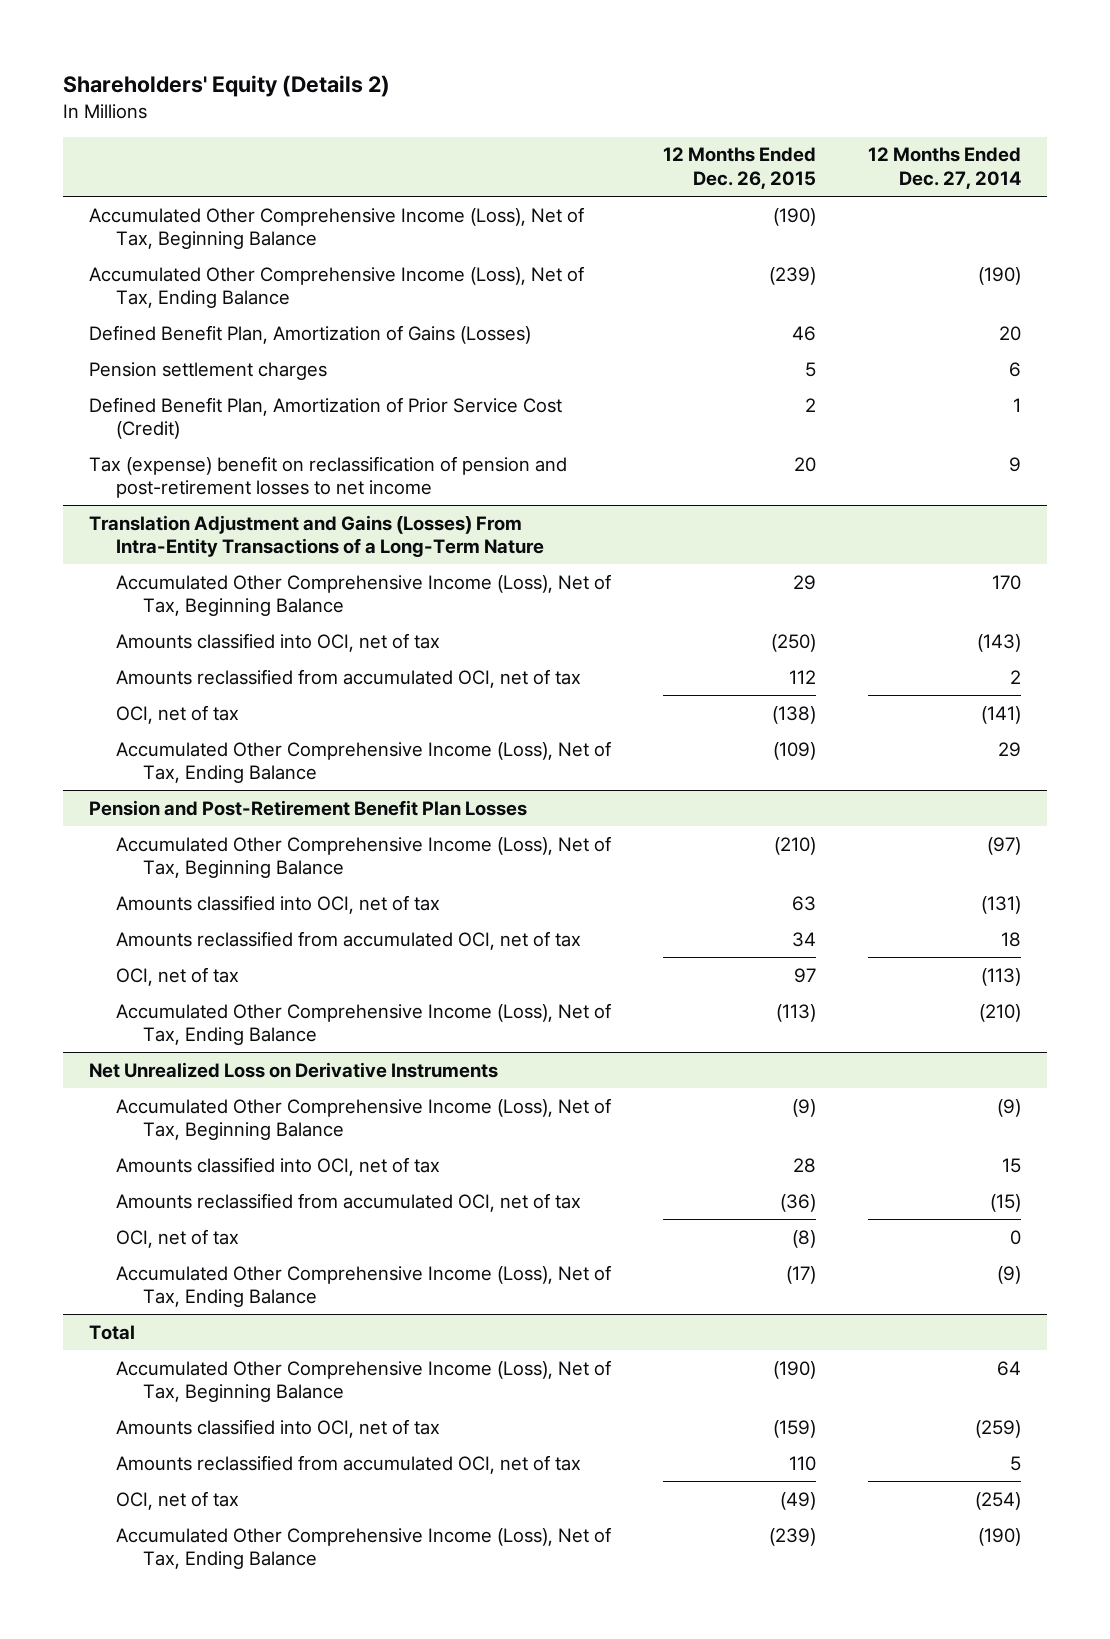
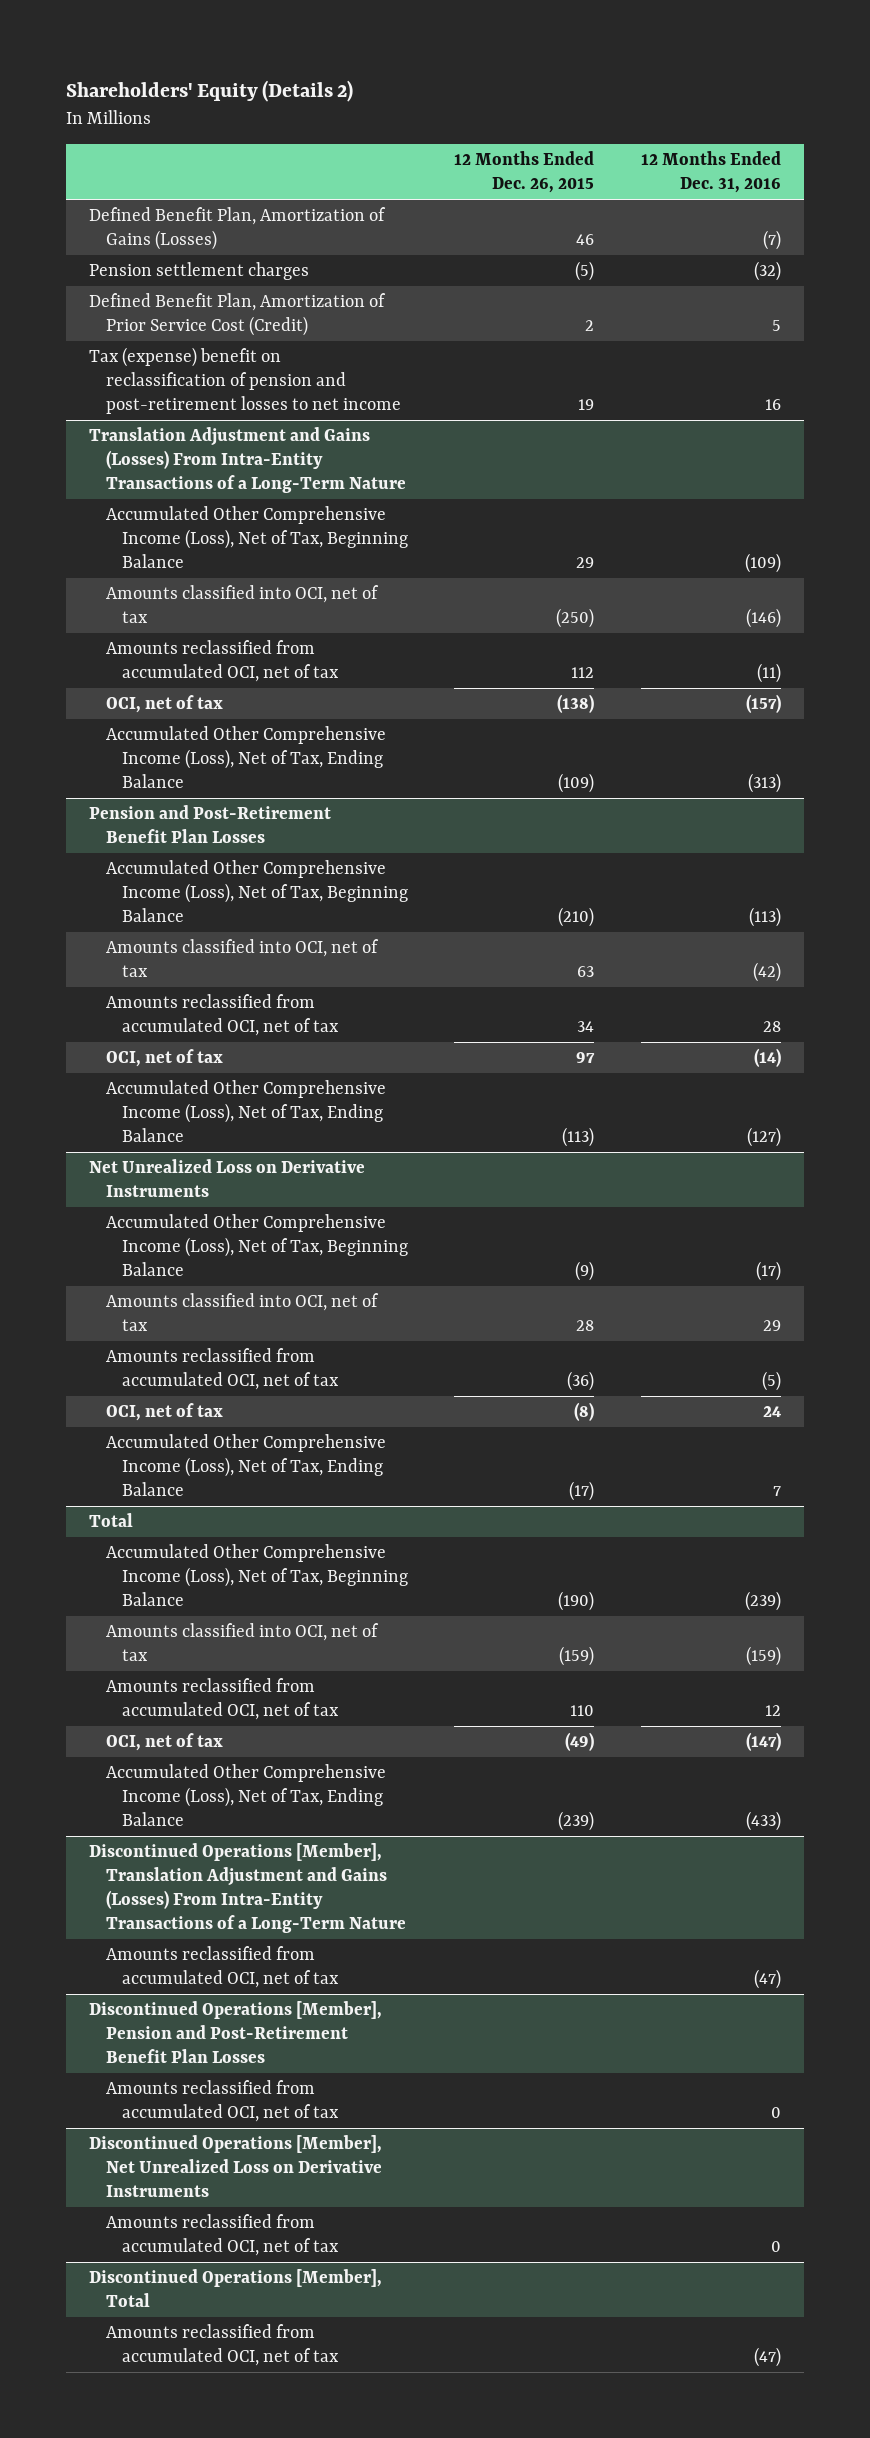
[867,147,1021,190] 12 Months Ended Dec. 27, 2014 -> none
none -> [640,151,781,194] 12 Months Ended Dec. 31, 2016
[88,206,584,250] Accumulated Other Comprehensive Income (Loss), Net of Tax, Beginning Balance -> none
[88,265,584,309] Accumulated Other Comprehensive Income (Loss), Net of Tax, Ending Balance -> none
[804,361,816,377] 5 -> [575,261,595,282] (5)
[793,456,816,472] 20 -> [578,399,595,411] 19
none -> [89,1843,406,1934] Discontinued Operations [Member], Translation Adjustment and Gains (Losses) From Intra-Entity Transactions of a Long-Term Nature
none -> [105,1946,340,1989] Amounts reclassified from accumulated OCI, net of tax
none -> [89,2001,383,2064] Discontinued Operations [Member], Pension and Post-Retirement Benefit Plan Losses
none -> [105,2080,340,2123] Amounts reclassified from accumulated OCI, net of tax
none -> [89,2135,383,2198] Discontinued Operations [Member], Net Unrealized Loss on Derivative Instruments
none -> [105,2214,340,2257] Amounts reclassified from accumulated OCI, net of tax
none -> [89,2269,383,2308] Discontinued Operations [Member], Total
none -> [105,2324,340,2367] Amounts reclassified from accumulated OCI, net of tax

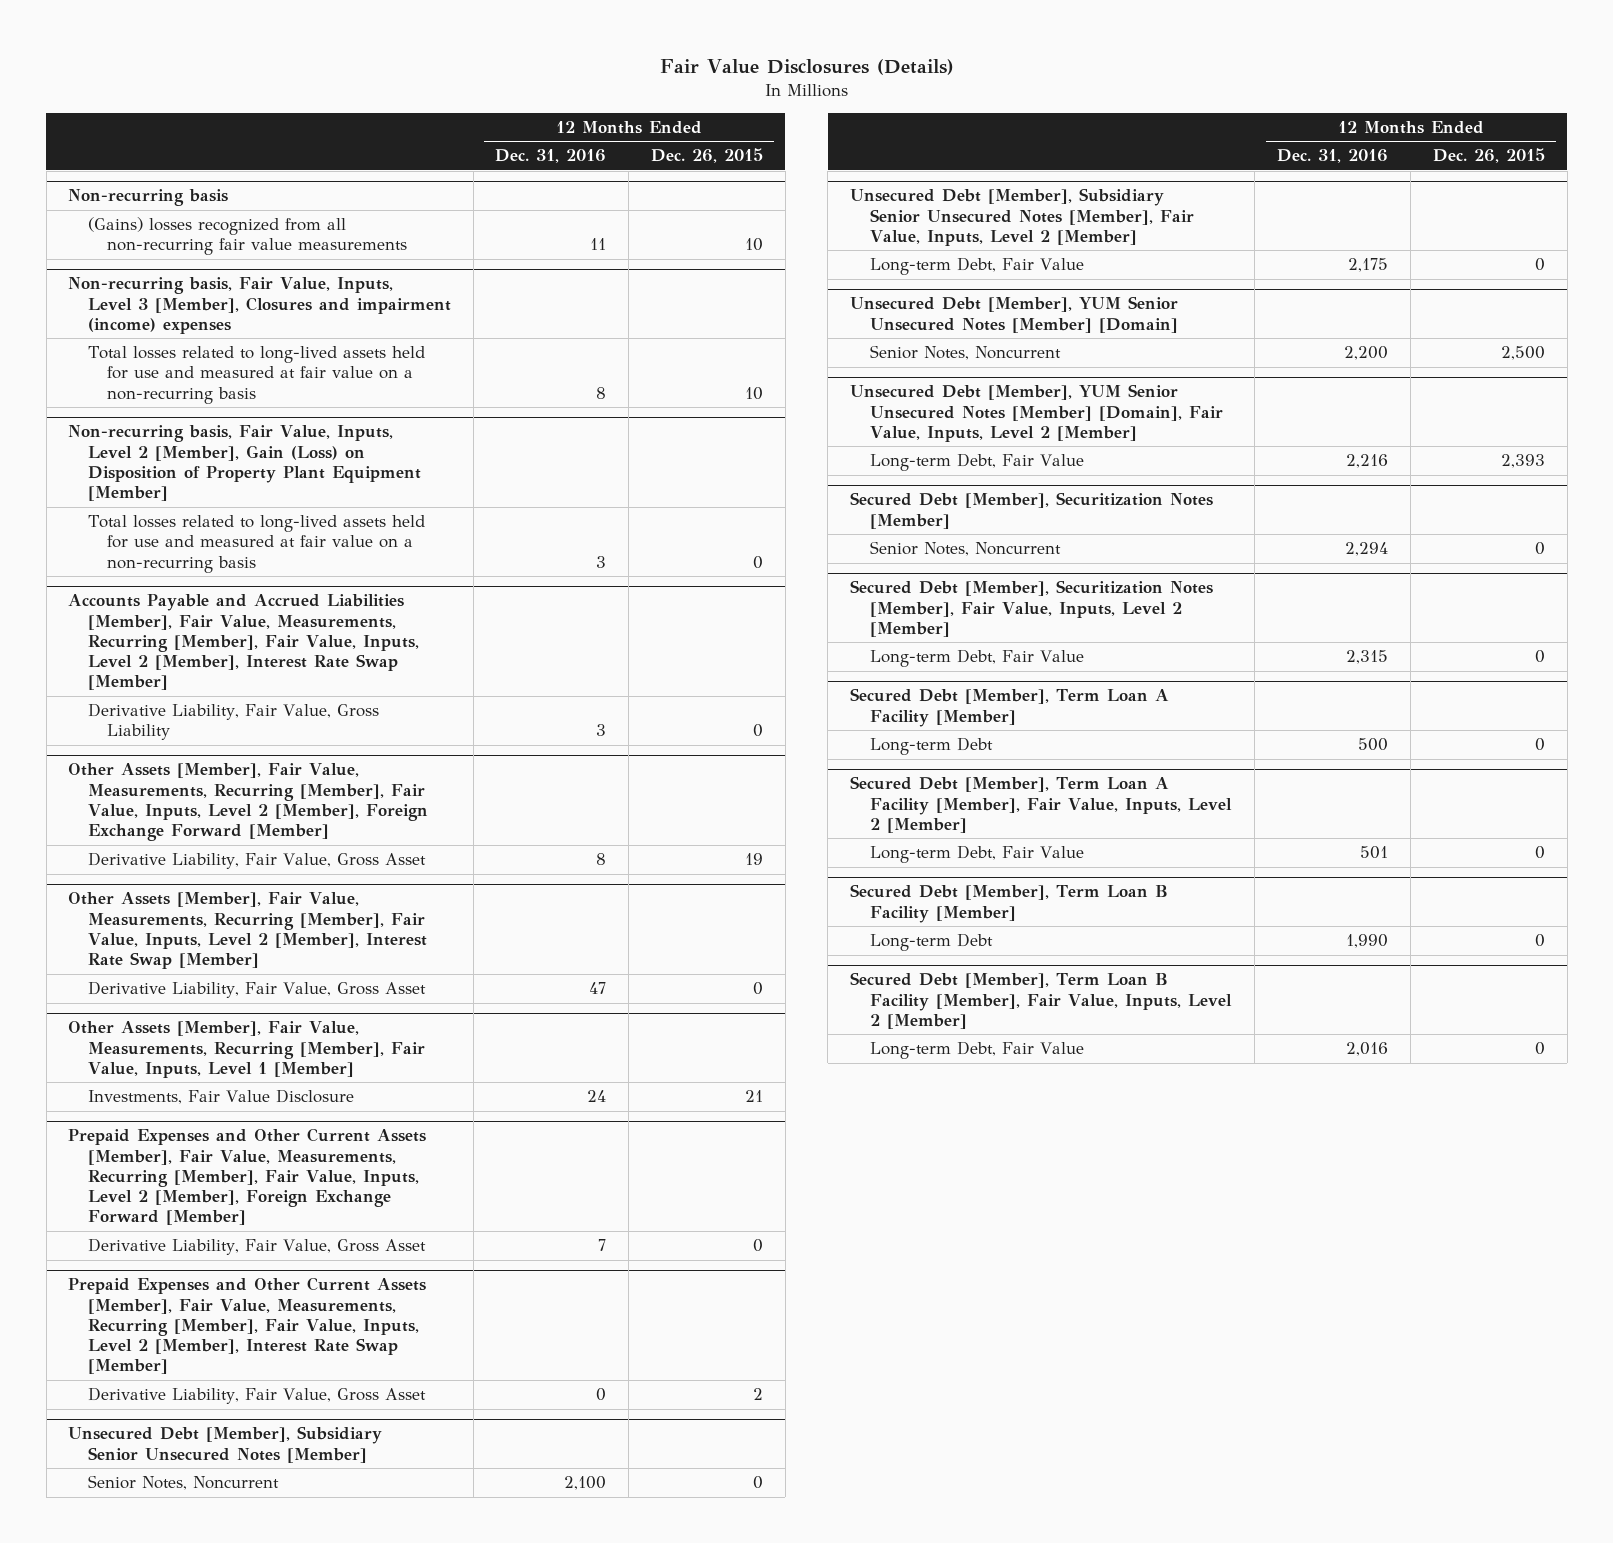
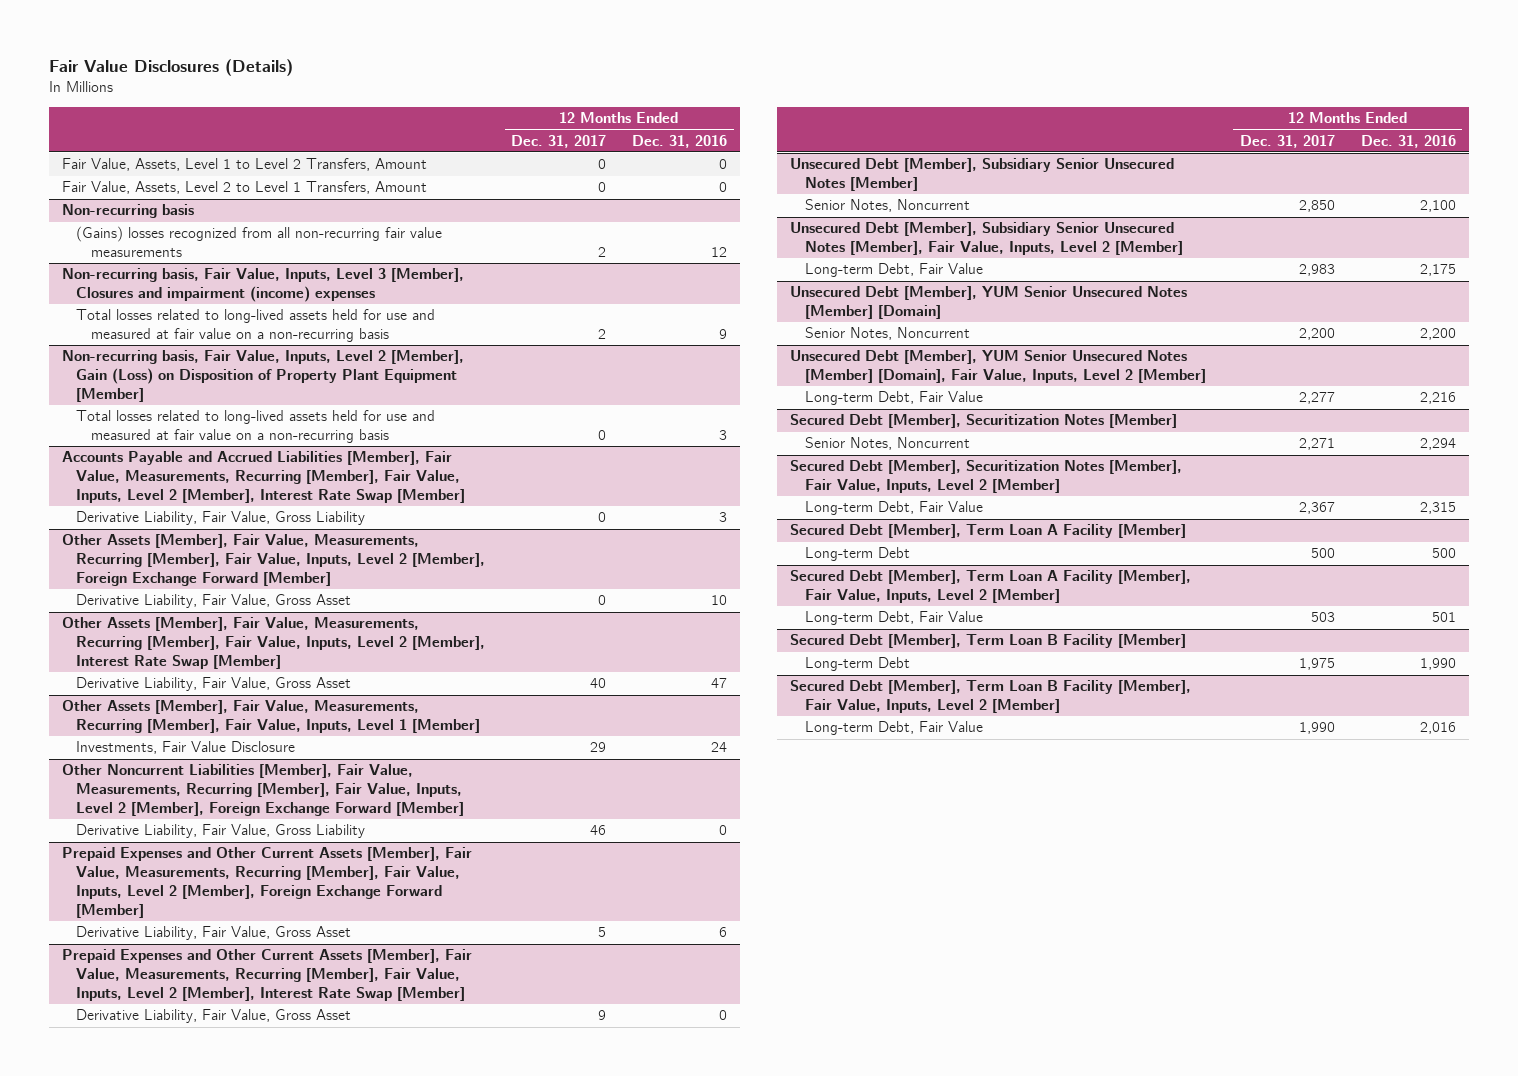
[650,148,763,164] Dec. 26, 2015 -> none
none -> [511,134,607,148] Dec. 31, 2017
none -> [61,158,427,172] Fair Value, Assets, Level 1 to Level 2 Transfers, Amount
none -> [61,181,427,195] Fair Value, Assets, Level 2 to Level 1 Transfers, Amount
[590,238,607,251] 11 -> [711,247,728,258] 12
[596,386,607,399] 8 -> [719,329,728,340] 9
[596,853,607,866] 8 -> [711,595,728,606] 10
none -> [61,764,465,817] Other Noncurrent Liabilities [Member], Fair Value, Measurements, Recurring [Member], Fair Value, Inputs, Level 2 [Member], Foreign Exchange Forward [Member]
none -> [76,824,366,839] Derivative Liability, Fair Value, Gross Liability
[598,1239,607,1252] 7 -> [719,927,728,938] 6

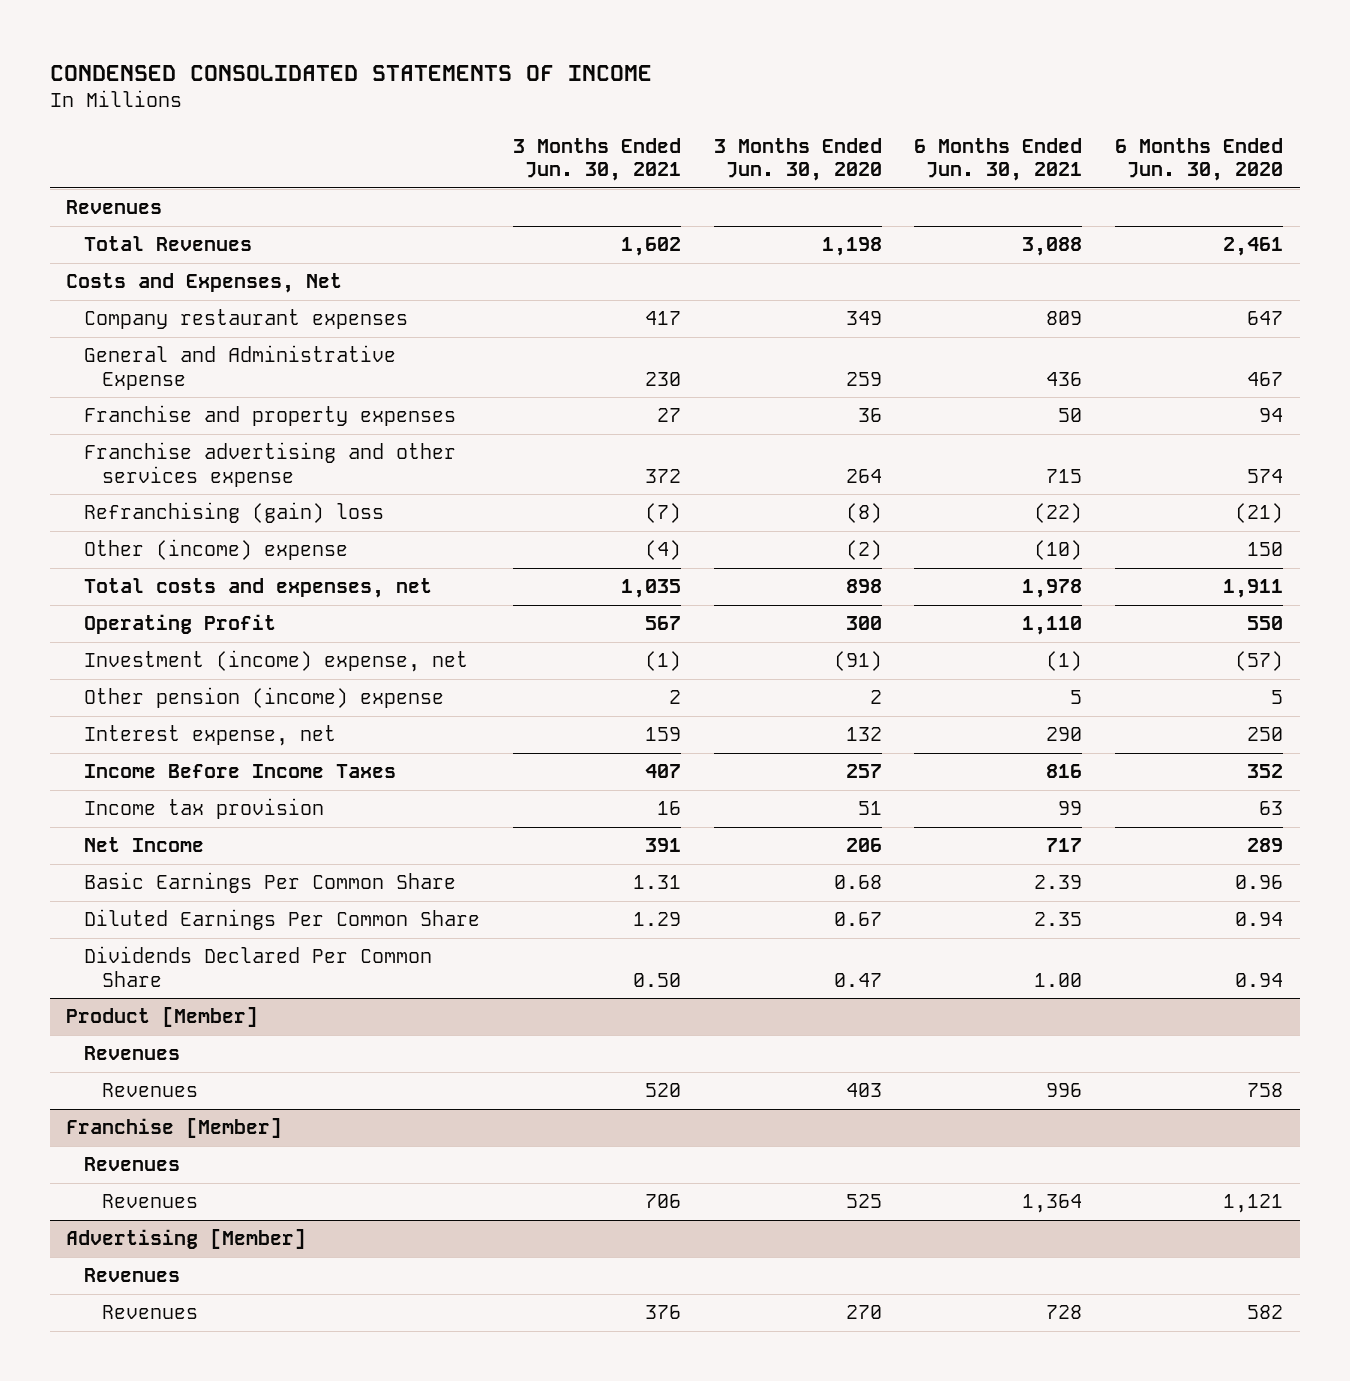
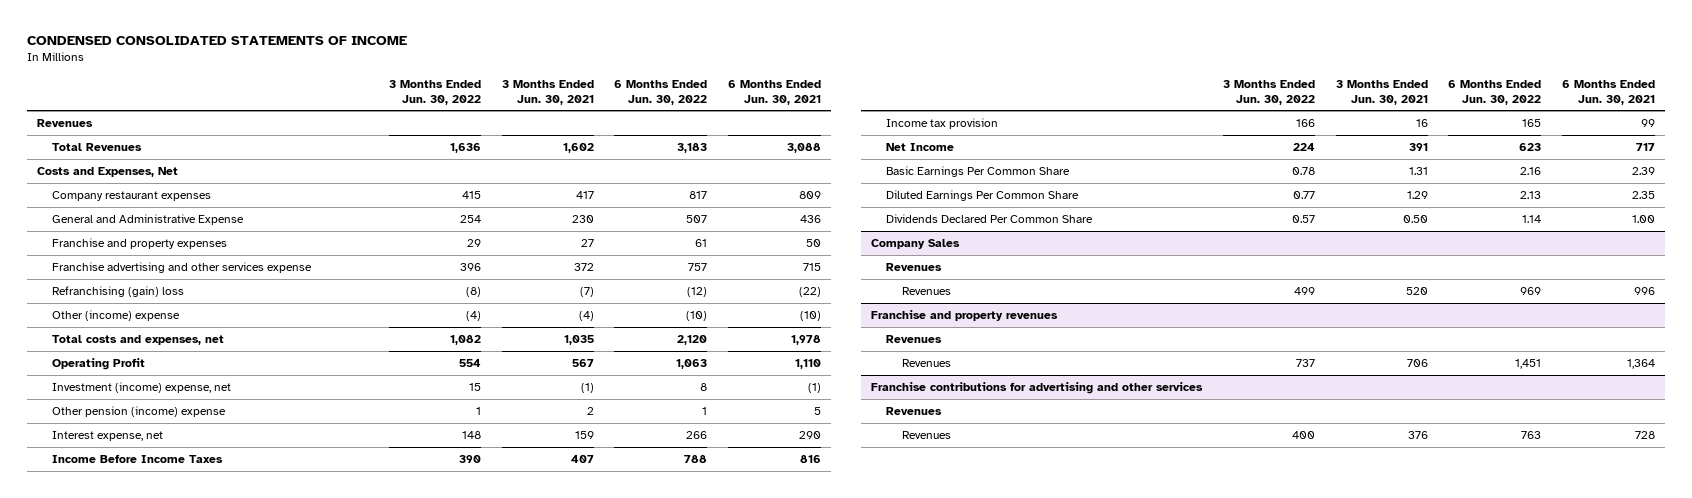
[713,137,882,182] 3 Months Ended Jun. 30, 2020 -> none
[1115,137,1284,182] 6 Months Ended Jun. 30, 2020 -> none
none -> [388,80,481,105] 3 Months Ended Jun. 30, 2022
none -> [614,80,708,105] 6 Months Ended Jun. 30, 2022
[66,1007,259,1028] Product [Member] -> [871,238,961,249] Company Sales
[66,1118,283,1139] Franchise [Member] -> [871,309,1059,321] Franchise and property revenues
[66,1229,307,1250] Advertising [Member] -> [871,381,1204,394] Franchise contributions for advertising and other services

